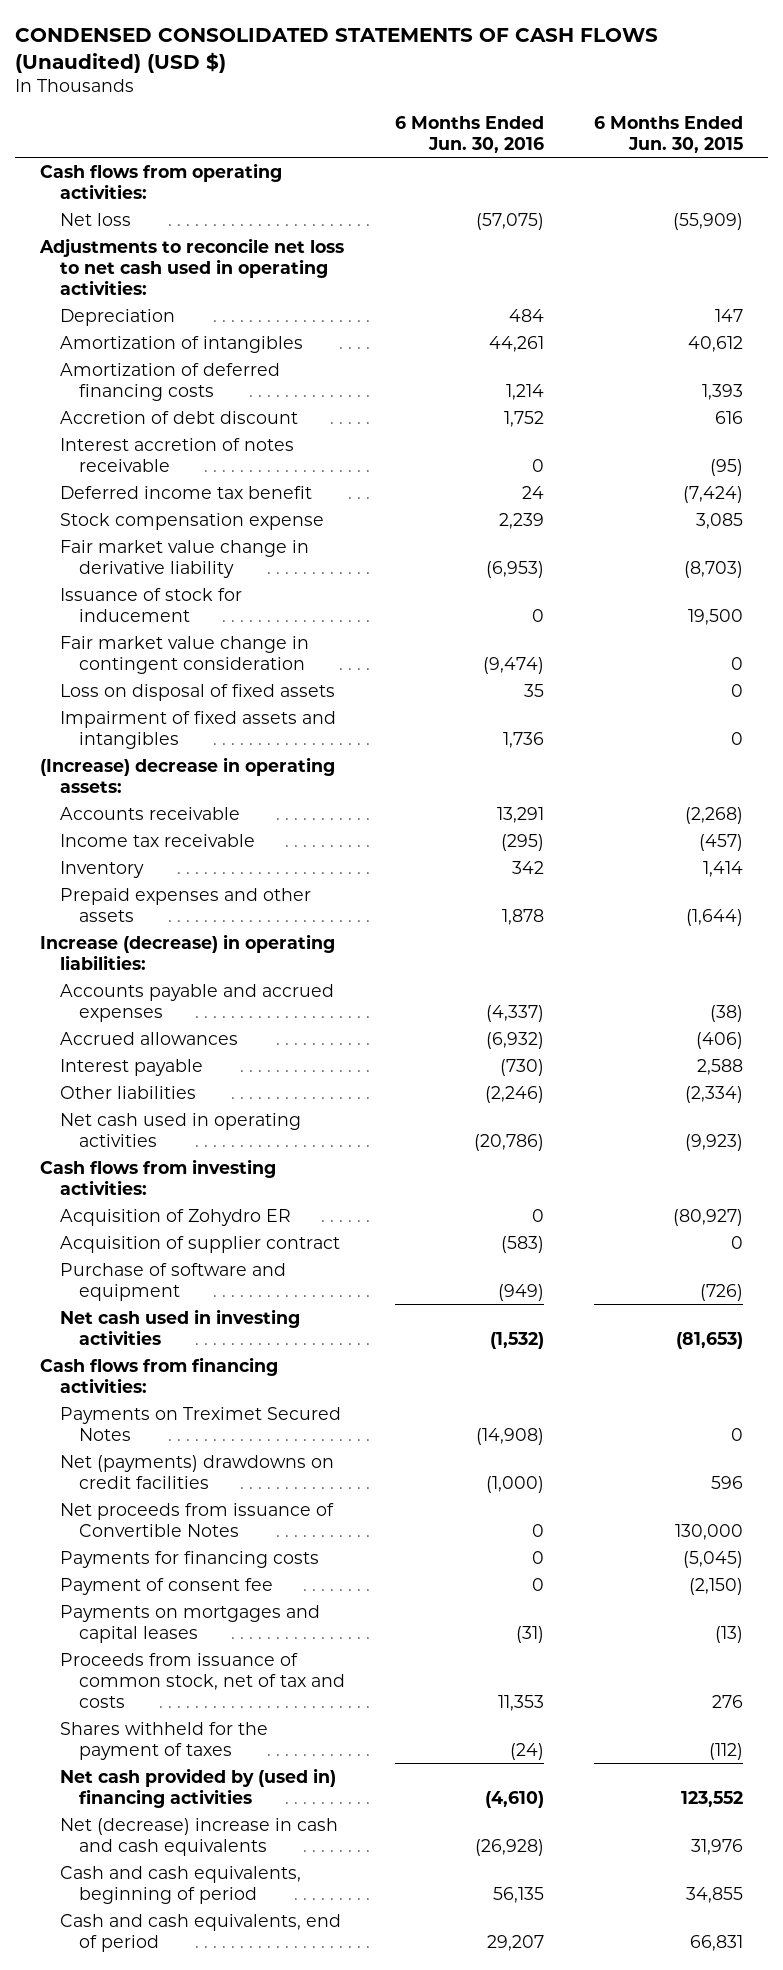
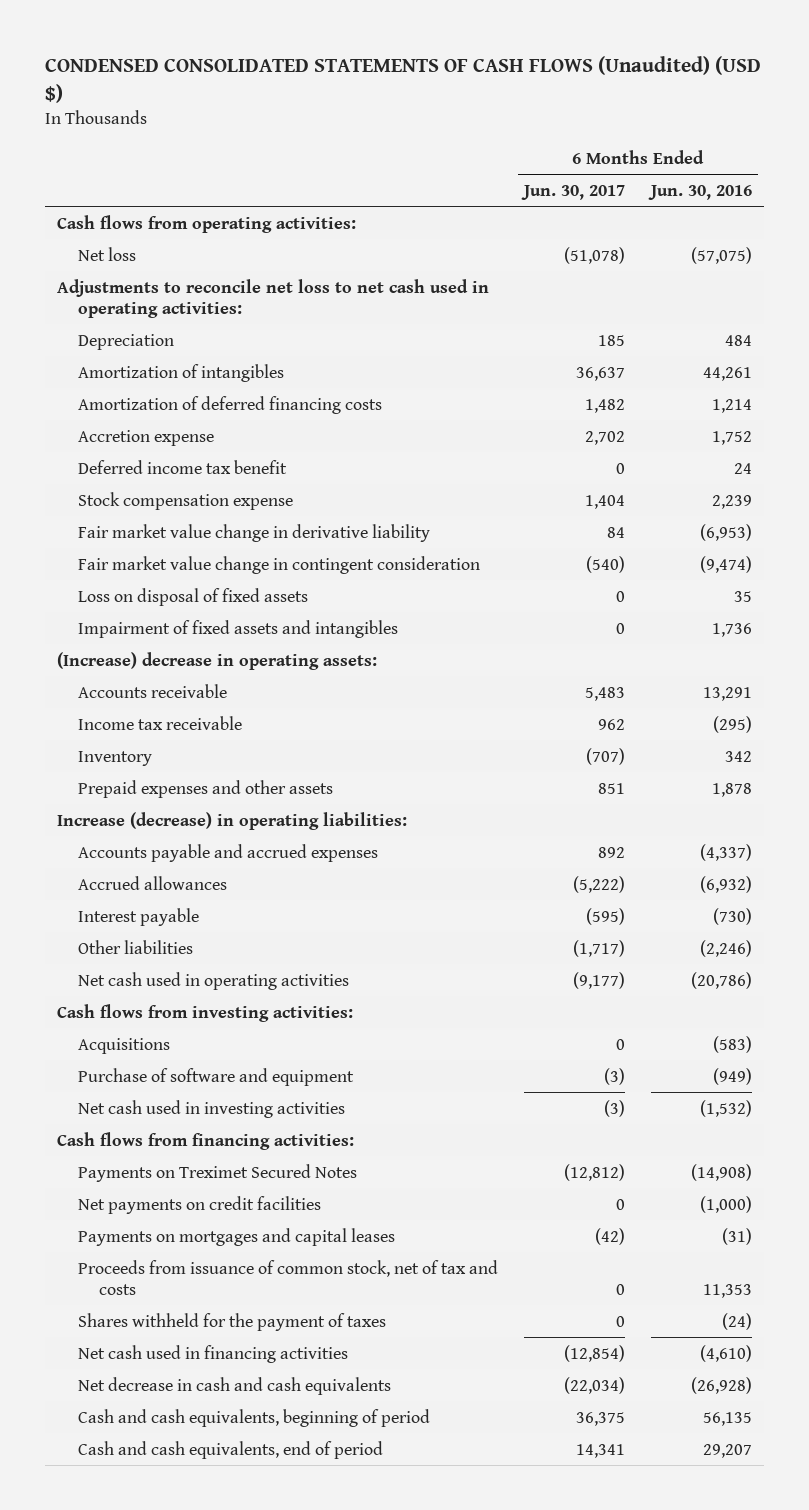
[594,115,744,153] 6 Months Ended Jun. 30, 2015 -> none
none -> [520,184,625,200] Jun. 30, 2017
[59,437,294,472] Interest accretion of notes receivable -> none
[59,410,298,424] Accretion of debt discount -> [78,429,215,446] Accretion expense
[59,587,242,622] Issuance of stock for inducement -> none
[59,1208,291,1226] Acquisition of Zohydro ER -> none
[59,1235,340,1253] Acquisition of supplier contract -> [78,1037,171,1054] Acquisitions
[59,1502,334,1537] Net proceeds from issuance of Convertible Notes -> none
[59,1550,319,1568] Payments for financing costs -> none
[59,1577,273,1595] Payment of consent fee -> none
[59,1454,334,1489] Net (payments) drawdowns on credit facilities -> [78,1195,322,1214] Net payments on credit facilities
[59,1767,336,1808] Net cash provided by (used in) financing activities -> [78,1344,349,1363] Net cash used in financing activities
[59,1817,338,1856] Net (decrease) increase in cash and cash equivalents -> [78,1376,392,1395] Net decrease in cash and cash equivalents

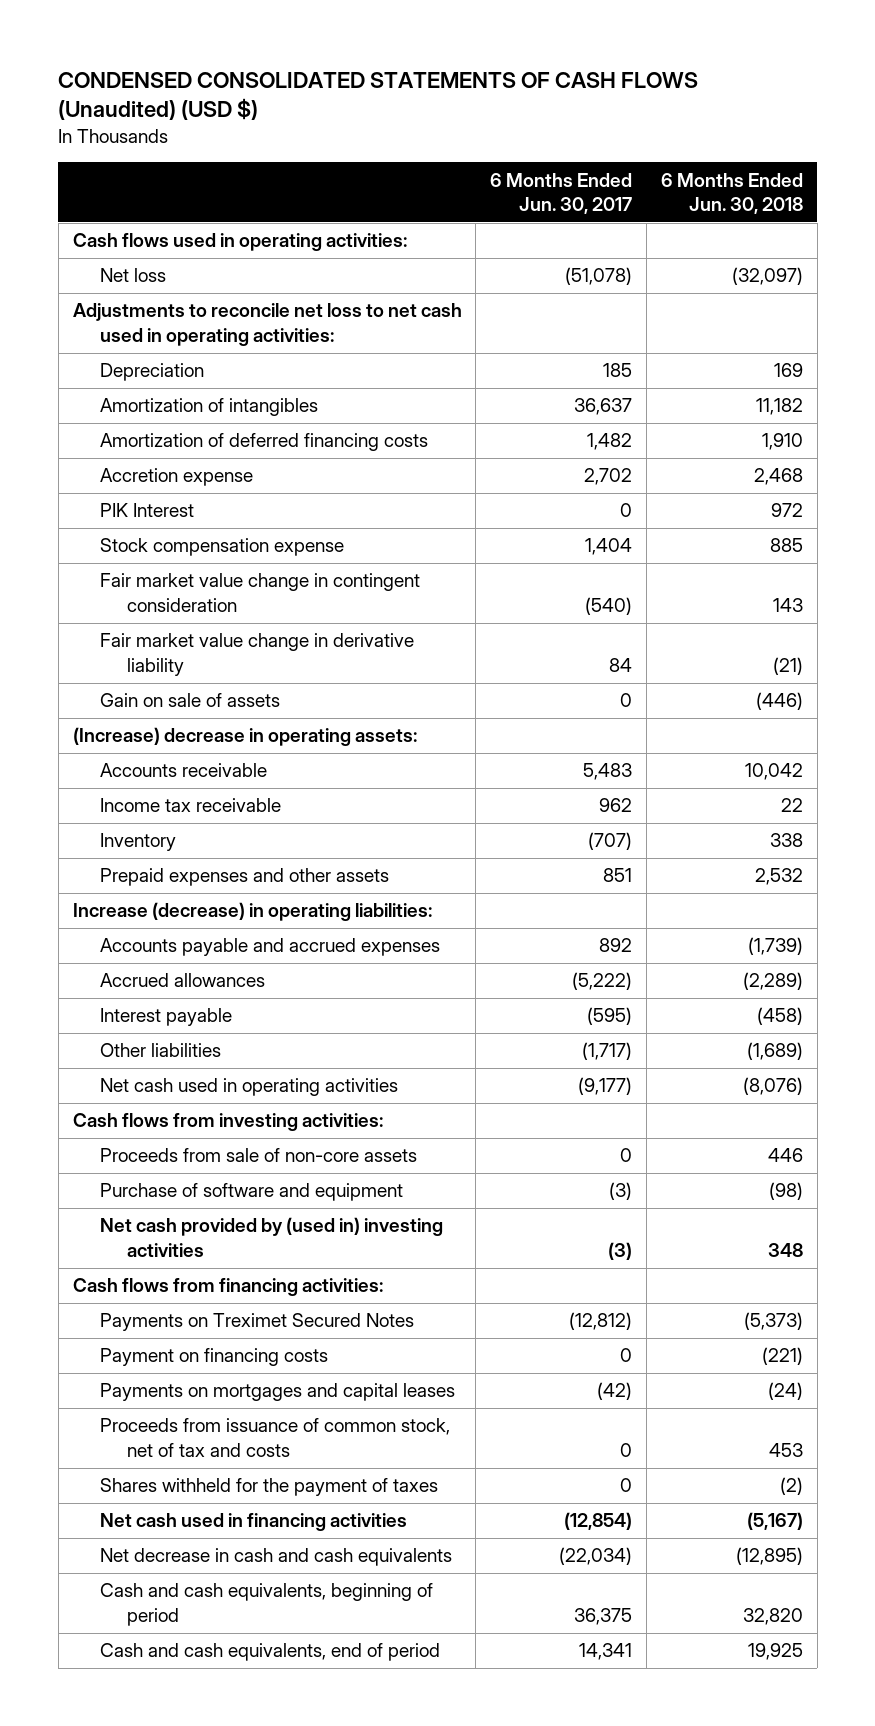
[647,184,752,200] Jun. 30, 2016 -> none
none -> [660,172,803,215] 6 Months Ended Jun. 30, 2018
[57,214,357,233] Cash flows from operating activities: -> [72,233,407,252] Cash flows used in operating activities:
[78,459,288,474] Deferred income tax benefit -> none
none -> [99,503,194,518] PIK Interest
[78,587,309,606] Loss on disposal of fixed assets -> none
[78,619,399,638] Impairment of fixed assets and intangibles -> none
[78,523,431,542] Fair market value change in derivative liability -> [99,633,414,677] Fair market value change in derivative liability
none -> [99,693,280,708] Gain on sale of assets
[78,1037,171,1054] Acquisitions -> none
none -> [99,1148,417,1163] Proceeds from sale of non-core assets
[78,1099,346,1118] Net cash used in investing activities -> [99,1217,443,1258] Net cash provided by (used in) investing activities
[78,1195,322,1214] Net payments on credit facilities -> none
none -> [99,1348,328,1367] Payment on financing costs

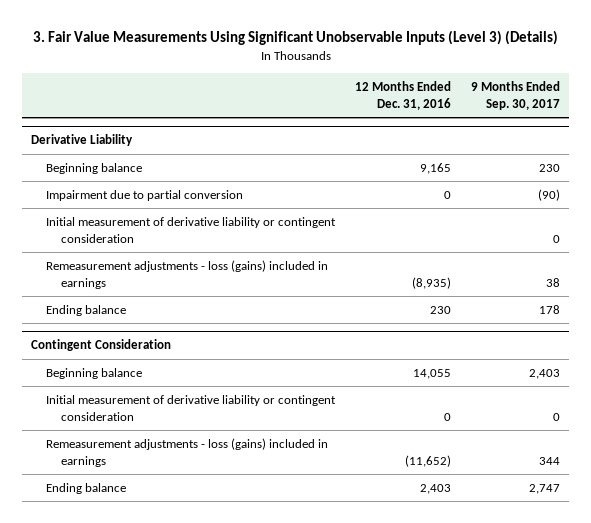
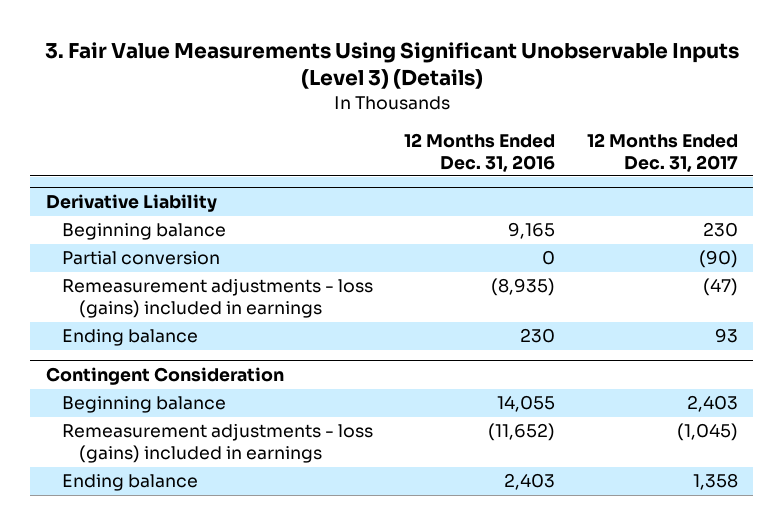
[470,80,560,110] 9 Months Ended Sep. 30, 2017 -> none
none -> [586,132,738,172] 12 Months Ended Dec. 31, 2017
[46,189,244,201] Impairment due to partial conversion -> none
[46,216,337,243] Initial measurement of derivative liability or contingent consideration -> none
none -> [62,251,221,266] Partial conversion
[46,394,337,421] Initial measurement of derivative liability or contingent consideration -> none

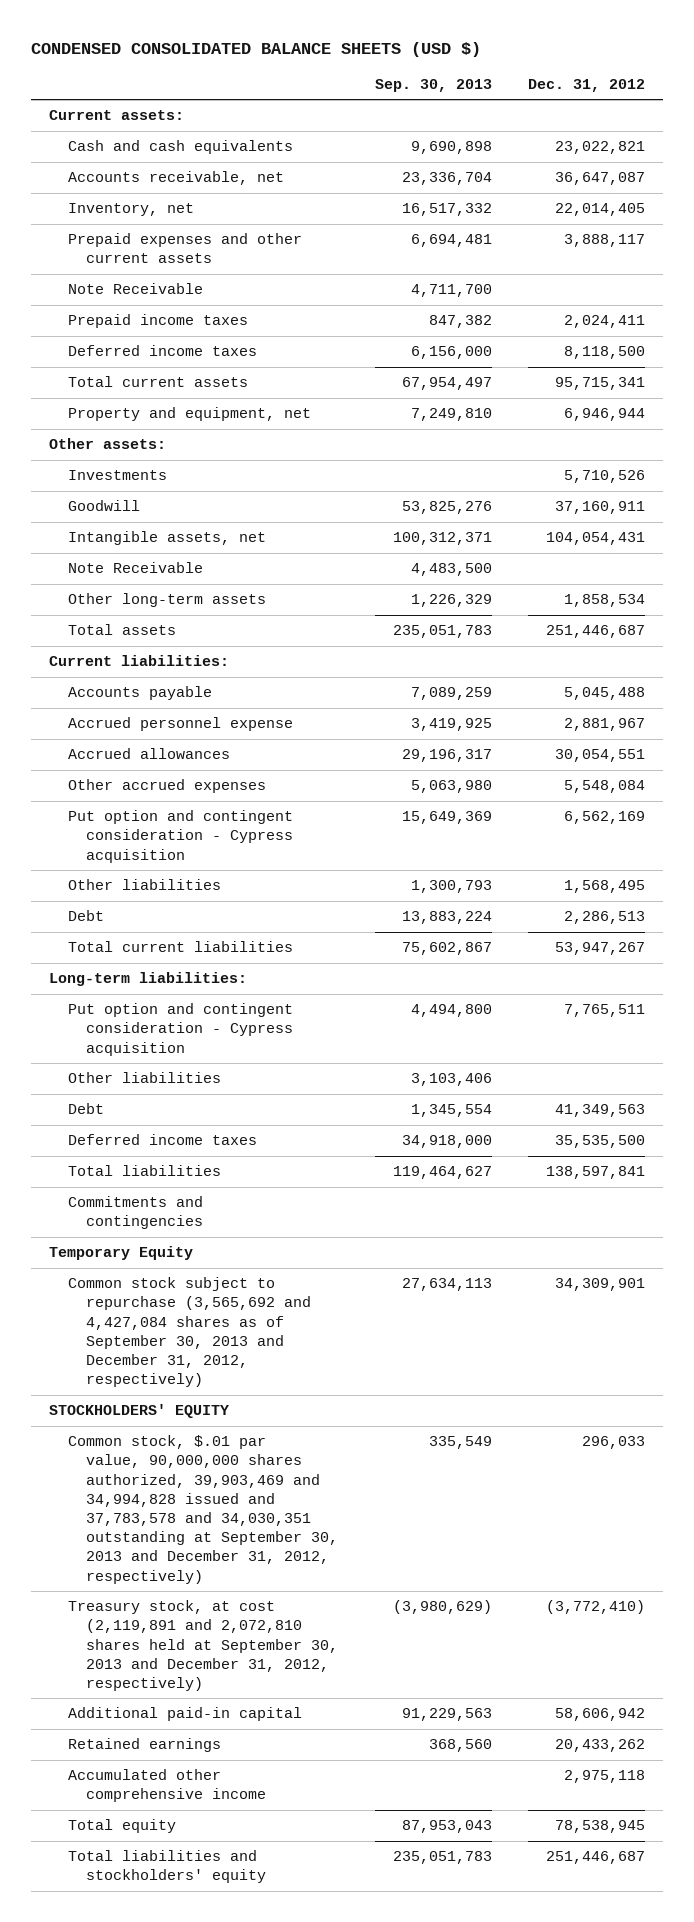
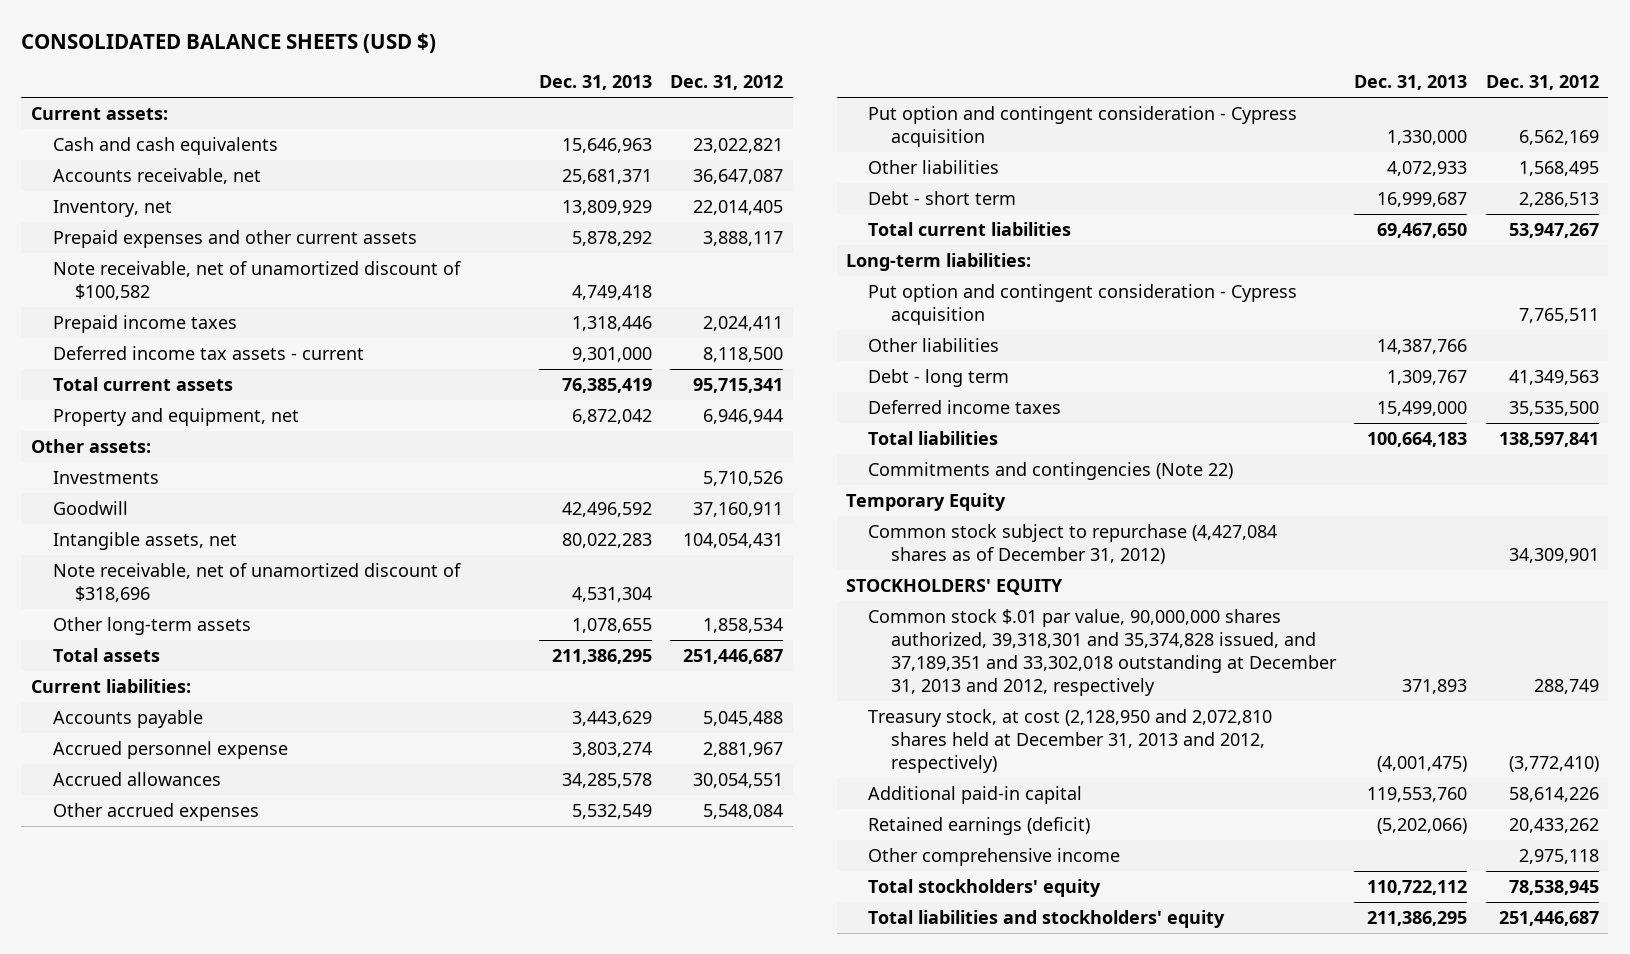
[30,41,481,57] CONDENSED CONSOLIDATED BALANCE SHEETS (USD $) -> [21,32,437,53] CONSOLIDATED BALANCE SHEETS (USD $)
[374,78,492,92] Sep. 30, 2013 -> none
none -> [538,75,652,91] Dec. 31, 2013
[67,283,203,295] Note Receivable -> none
none -> [52,260,461,300] Note receivable, net of unamortized discount of $100,582
[67,345,257,357] Deferred income taxes -> [52,345,364,360] Deferred income tax assets - current
[67,562,203,574] Note Receivable -> [52,562,461,602] Note receivable, net of unamortized discount of $318,696
[67,910,104,922] Debt -> [868,190,1017,205] Debt - short term
[67,1103,104,1115] Debt -> [868,368,1010,387] Debt - long term
[67,1196,204,1230] Commitments and contingencies -> [868,461,1234,480] Commitments and contingencies (Note 22)
[67,1277,312,1388] Common stock subject to repurchase (3,565,692 and 4,427,084 shares as of September 30, 2013 and December 31, 2012, respectively) -> [868,523,1278,564] Common stock subject to repurchase (4,427,084 shares as of December 31, 2012)
[67,1435,339,1584] Common stock, $.01 par value, 90,000,000 shares authorized, 39,903,469 and 34,994,828 issued and 37,783,578 and 34,030,351 outstanding at September 30, 2013 and December 31, 2012, respectively) -> [868,608,1337,696] Common stock $.01 par value, 90,000,000 shares authorized, 39,318,301 and 35,374,828 issued, and 37,189,351 and 33,302,018 outstanding at December 31, 2013 and 2012, respectively
[582,1436,646,1450] 296,033 -> [1534,678,1600,694] 288,749
[67,1600,339,1692] Treasury stock, at cost (2,119,891 and 2,072,810 shares held at September 30, 2013 and December 31, 2012, respectively) -> [868,708,1273,773] Treasury stock, at cost (2,128,950 and 2,072,810 shares held at December 31, 2013 and 2012, respectively)
[555,1708,646,1722] 58,606,942 -> [1509,786,1600,802] 58,614,226
[67,1738,221,1753] Retained earnings -> [868,816,1091,835] Retained earnings (deficit)
[67,1769,267,1803] Accumulated other comprehensive income -> [868,847,1121,866] Other comprehensive income
[67,1819,176,1834] Total equity -> [868,878,1102,897] Total stockholders' equity

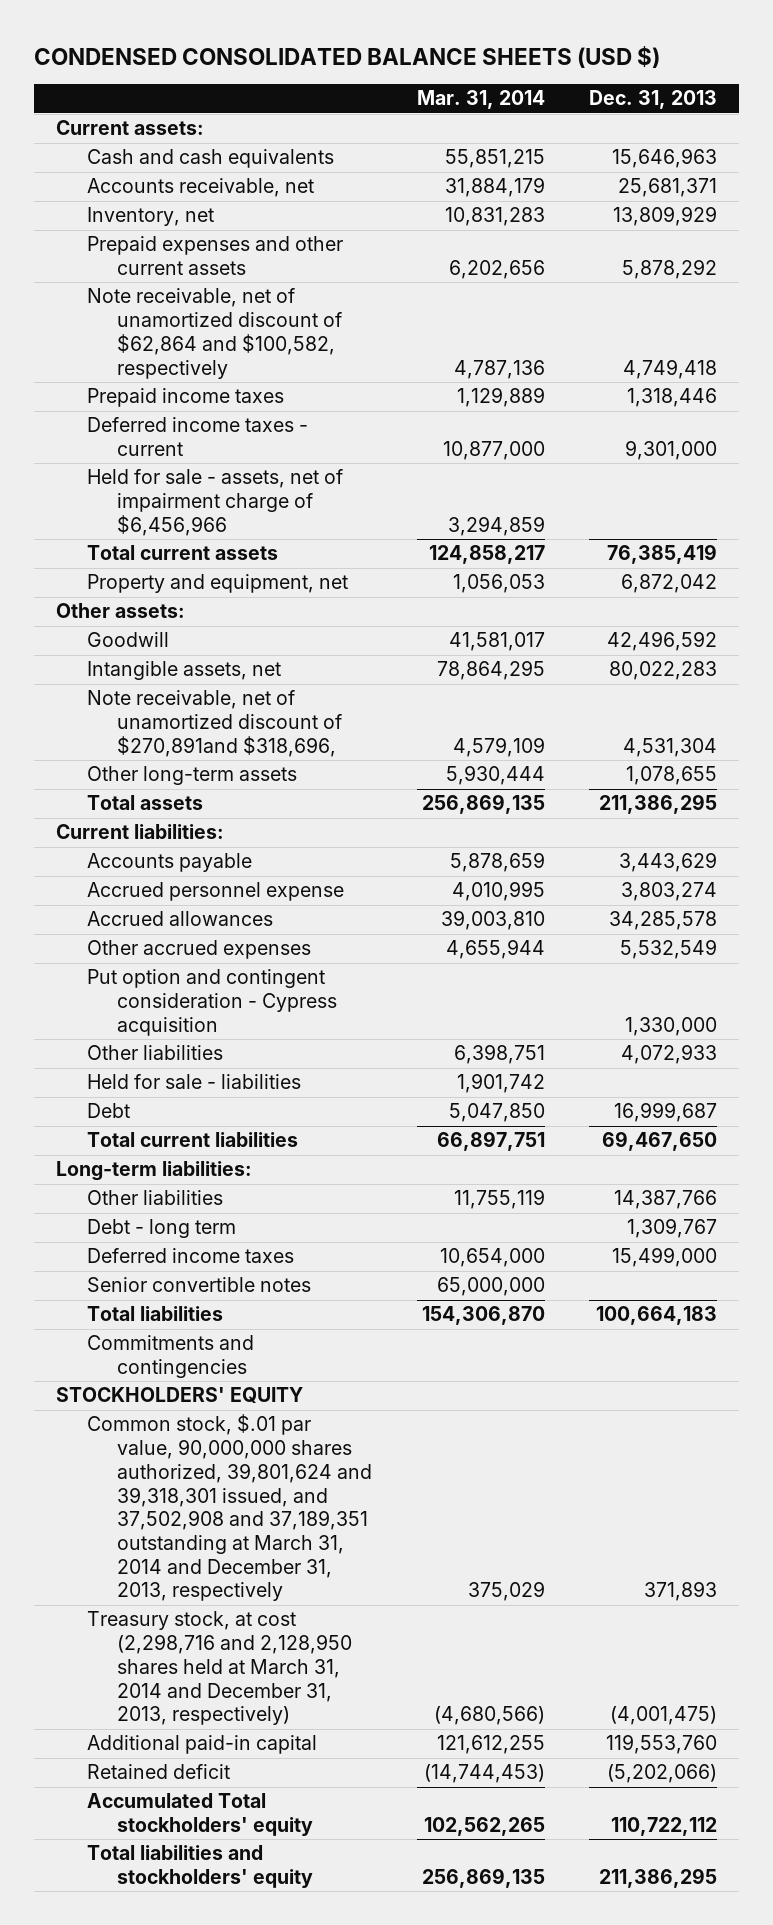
[21,32,437,53] CONSOLIDATED BALANCE SHEETS (USD $) -> [34,45,661,68] CONDENSED CONSOLIDATED BALANCE SHEETS (USD $)
[670,75,784,91] Dec. 31, 2012 -> none
none -> [416,90,545,110] Mar. 31, 2014
[52,260,461,300] Note receivable, net of unamortized discount of $100,582 -> [86,288,343,379] Note receivable, net of unamortized discount of $62,864 and $100,582, respectively
[52,345,364,360] Deferred income tax assets - current -> [86,417,308,457] Deferred income taxes - current
none -> [86,469,343,536] Held for sale - assets, net of impairment charge of $6,456,966
[52,470,159,484] Investments -> none
[52,562,461,602] Note receivable, net of unamortized discount of $318,696 -> [86,690,343,757] Note receivable, net of unamortized discount of $270,891and $318,696,
none -> [86,1074,301,1090] Held for sale - liabilities
[868,190,1017,205] Debt - short term -> [86,1103,130,1119] Debt
[868,283,1298,325] Put option and contingent consideration - Cypress acquisition -> none
none -> [86,1277,311,1293] Senior convertible notes
[846,492,1007,511] Temporary Equity -> none
[868,523,1278,564] Common stock subject to repurchase (4,427,084 shares as of December 31, 2012) -> none
[868,461,1234,480] Commitments and contingencies (Note 22) -> [86,1335,254,1379] Commitments and contingencies
[868,608,1337,696] Common stock $.01 par value, 90,000,000 shares authorized, 39,318,301 and 35,374,828 issued, and 37,189,351 and 33,302,018 outstanding at December 31, 2013 and 2012, respectively -> [86,1414,373,1602] Common stock, $.01 par value, 90,000,000 shares authorized, 39,801,624 and 39,318,301 issued, and 37,502,908 and 37,189,351 outstanding at March 31, 2014 and December 31, 2013, respectively
[868,708,1273,773] Treasury stock, at cost (2,128,950 and 2,072,810 shares held at December 31, 2013 and 2012, respectively) -> [86,1611,353,1726] Treasury stock, at cost (2,298,716 and 2,128,950 shares held at March 31, 2014 and December 31, 2013, respectively)
[868,847,1121,866] Other comprehensive income -> none
[868,816,1091,835] Retained earnings (deficit) -> [86,1764,230,1780] Retained deficit
[868,878,1102,897] Total stockholders' equity -> [86,1793,314,1837] Accumulated Total stockholders' equity

